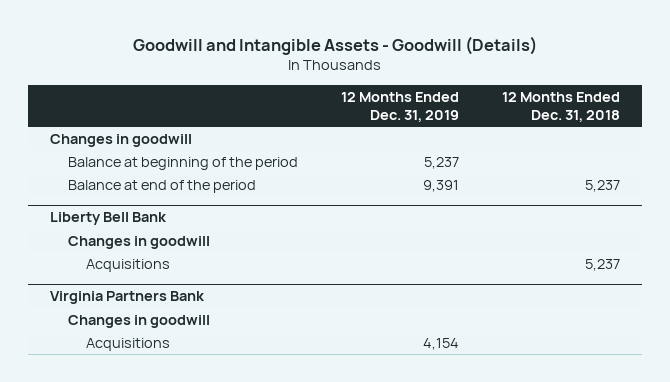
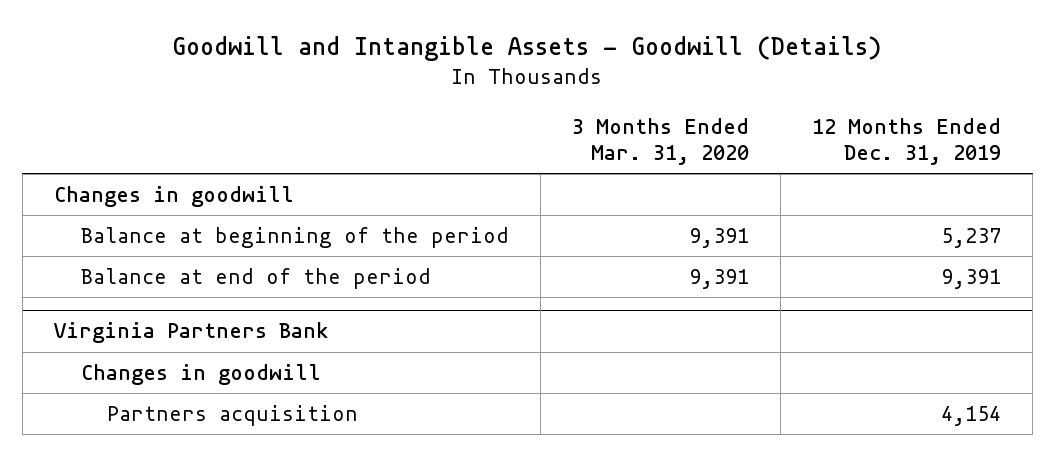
[502,91,621,122] 12 Months Ended Dec. 31, 2018 -> none
none -> [571,117,749,166] 3 Months Ended Mar. 31, 2020
[49,212,167,226] Liberty Bell Bank -> none
[67,235,210,249] Changes in goodwill -> none
[85,258,170,272] Acquisitions -> none
[85,337,170,351] Acquisitions -> [107,405,359,427] Partners acquisition

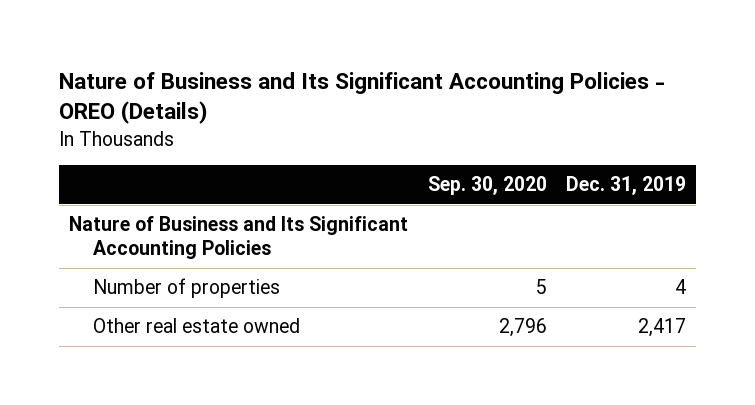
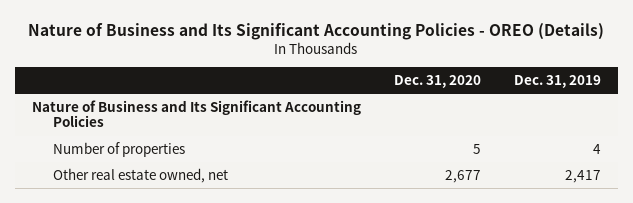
[427,176,547,196] Sep. 30, 2020 -> none
none -> [393,75,481,89] Dec. 31, 2020
[92,318,300,334] Other real estate owned -> [53,167,229,183] Other real estate owned, net

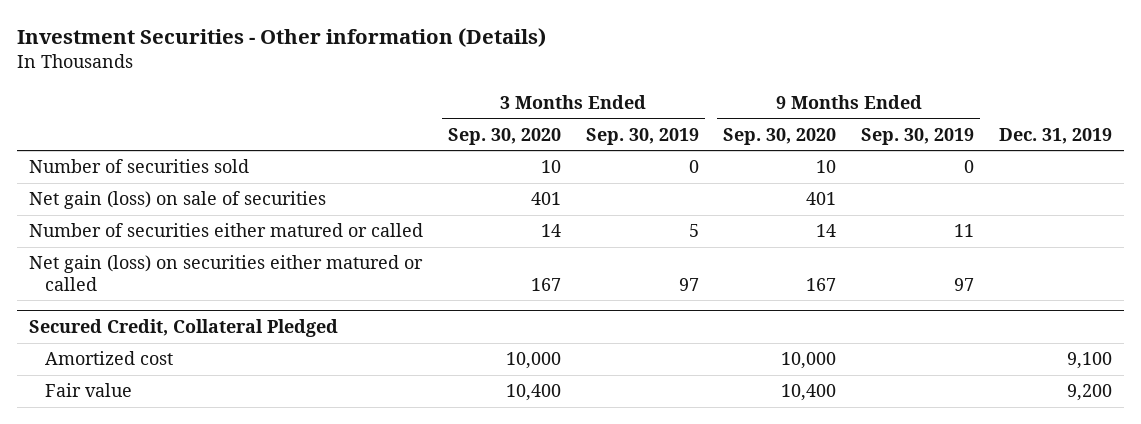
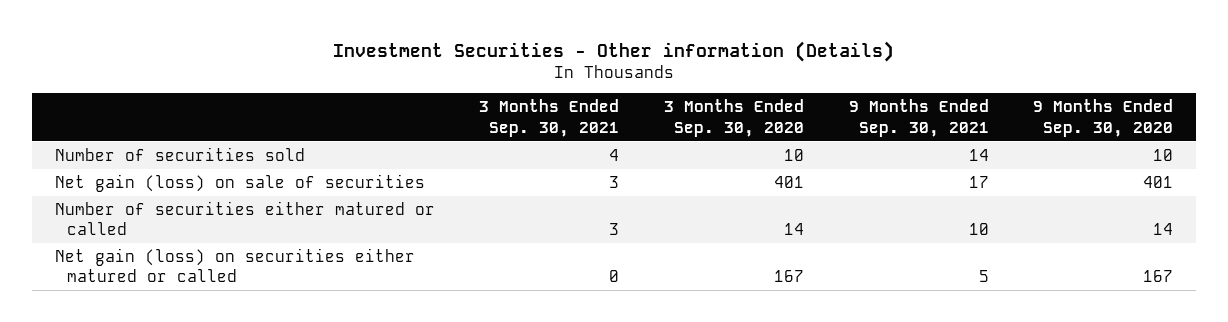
[585,127,699,145] Sep. 30, 2019 -> none
[861,127,975,145] Sep. 30, 2019 -> none
[998,127,1112,144] Dec. 31, 2019 -> none
none -> [479,99,620,137] 3 Months Ended Sep. 30, 2021
none -> [848,99,989,137] 9 Months Ended Sep. 30, 2021
[28,319,338,338] Secured Credit, Collateral Pledged -> none
[44,351,173,366] Amortized cost -> none
[44,383,132,398] Fair value -> none

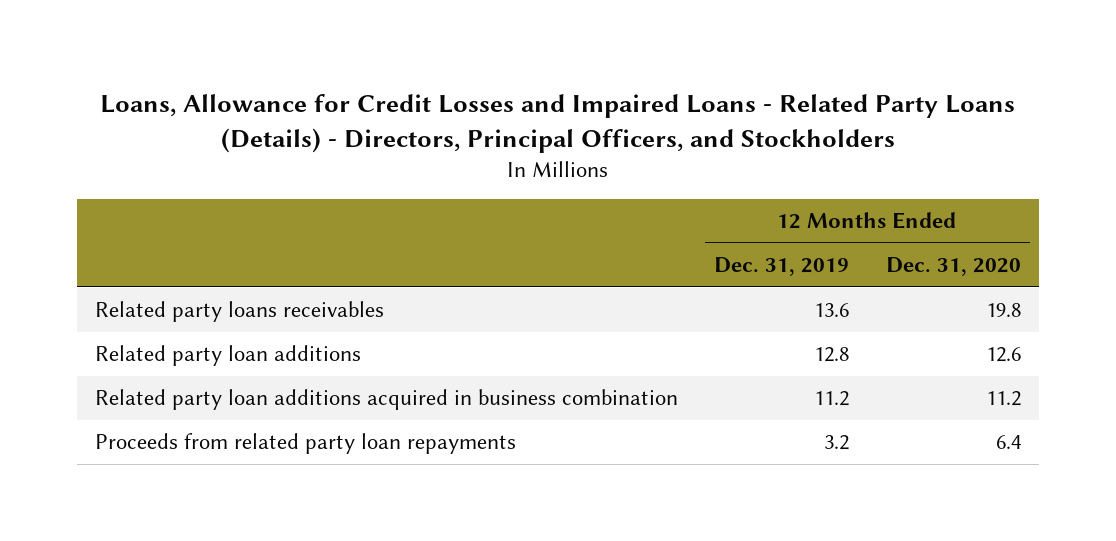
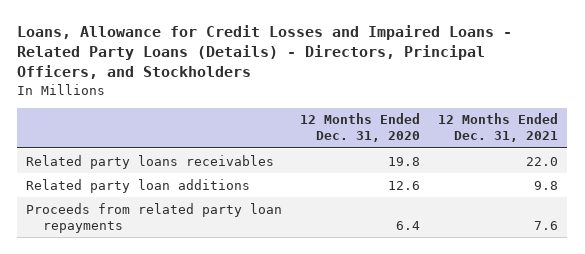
[714,257,850,277] Dec. 31, 2019 -> none
none -> [438,113,559,143] 12 Months Ended Dec. 31, 2021
[95,389,679,411] Related party loan additions acquired in business combination -> none

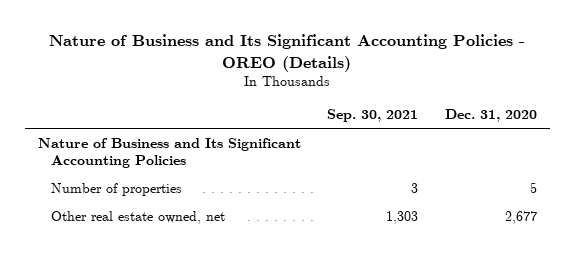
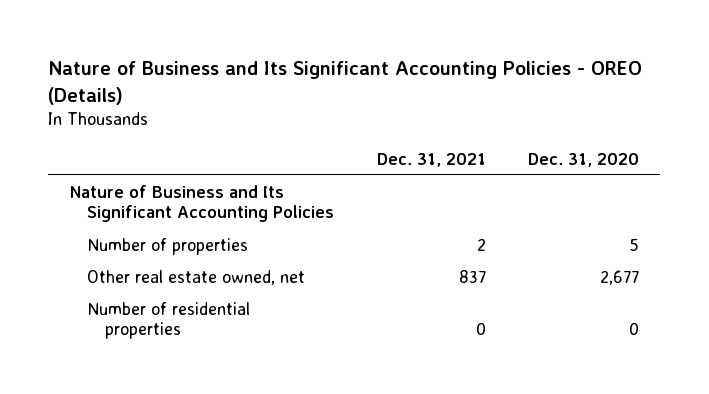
[327,108,419,122] Sep. 30, 2021 -> none
none -> [376,152,486,167] Dec. 31, 2021
none -> [87,302,251,340] Number of residential properties

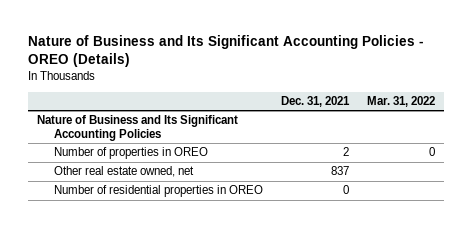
[528,152,640,167] Dec. 31, 2020 -> none
none -> [366,96,435,108] Mar. 31, 2022
[87,238,249,256] Number of properties -> [53,147,208,160] Number of properties in OREO
[87,302,251,340] Number of residential properties -> [53,185,263,198] Number of residential properties in OREO

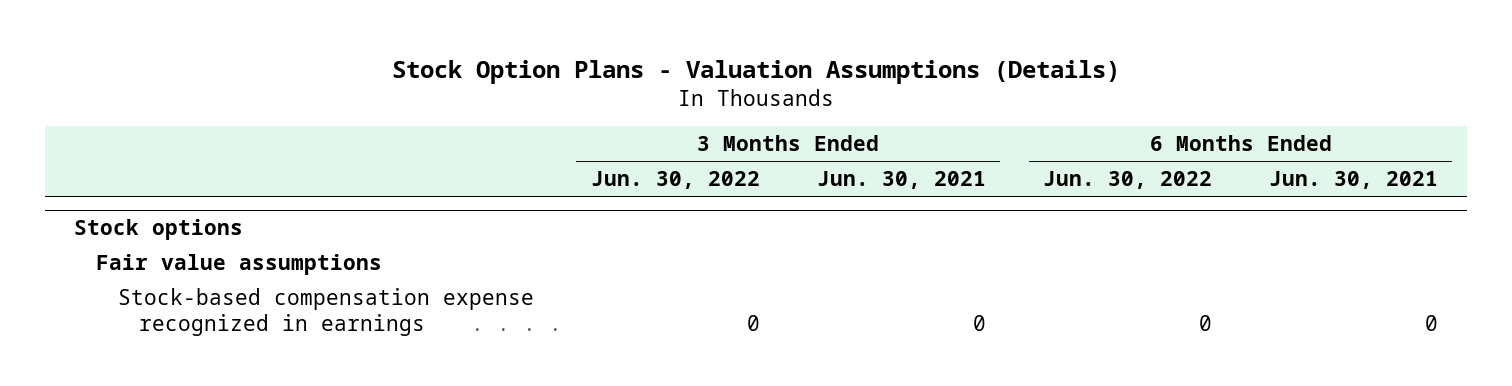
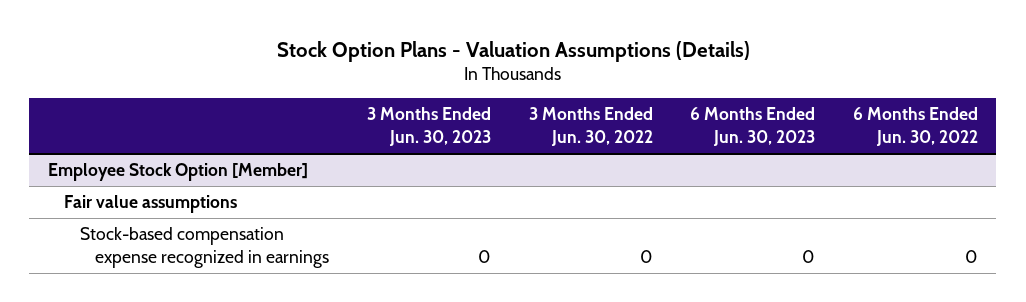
[816,171,986,190] Jun. 30, 2021 -> none
[1269,171,1439,190] Jun. 30, 2021 -> none
none -> [366,107,491,147] 3 Months Ended Jun. 30, 2023
none -> [690,107,816,147] 6 Months Ended Jun. 30, 2023
[73,219,243,241] Stock options -> [47,163,308,182] Employee Stock Option [Member]

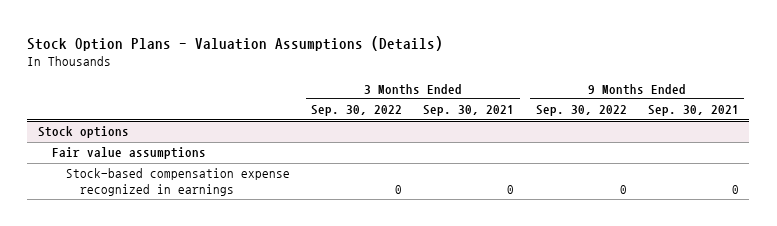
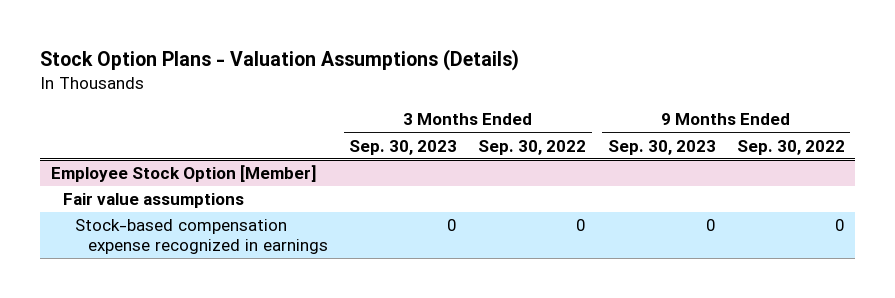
[423,105,515,117] Sep. 30, 2021 -> none
[647,105,739,117] Sep. 30, 2021 -> none
none -> [348,139,457,155] Sep. 30, 2023
none -> [607,139,716,155] Sep. 30, 2023
[37,126,129,139] Stock options -> [50,165,317,183] Employee Stock Option [Member]

